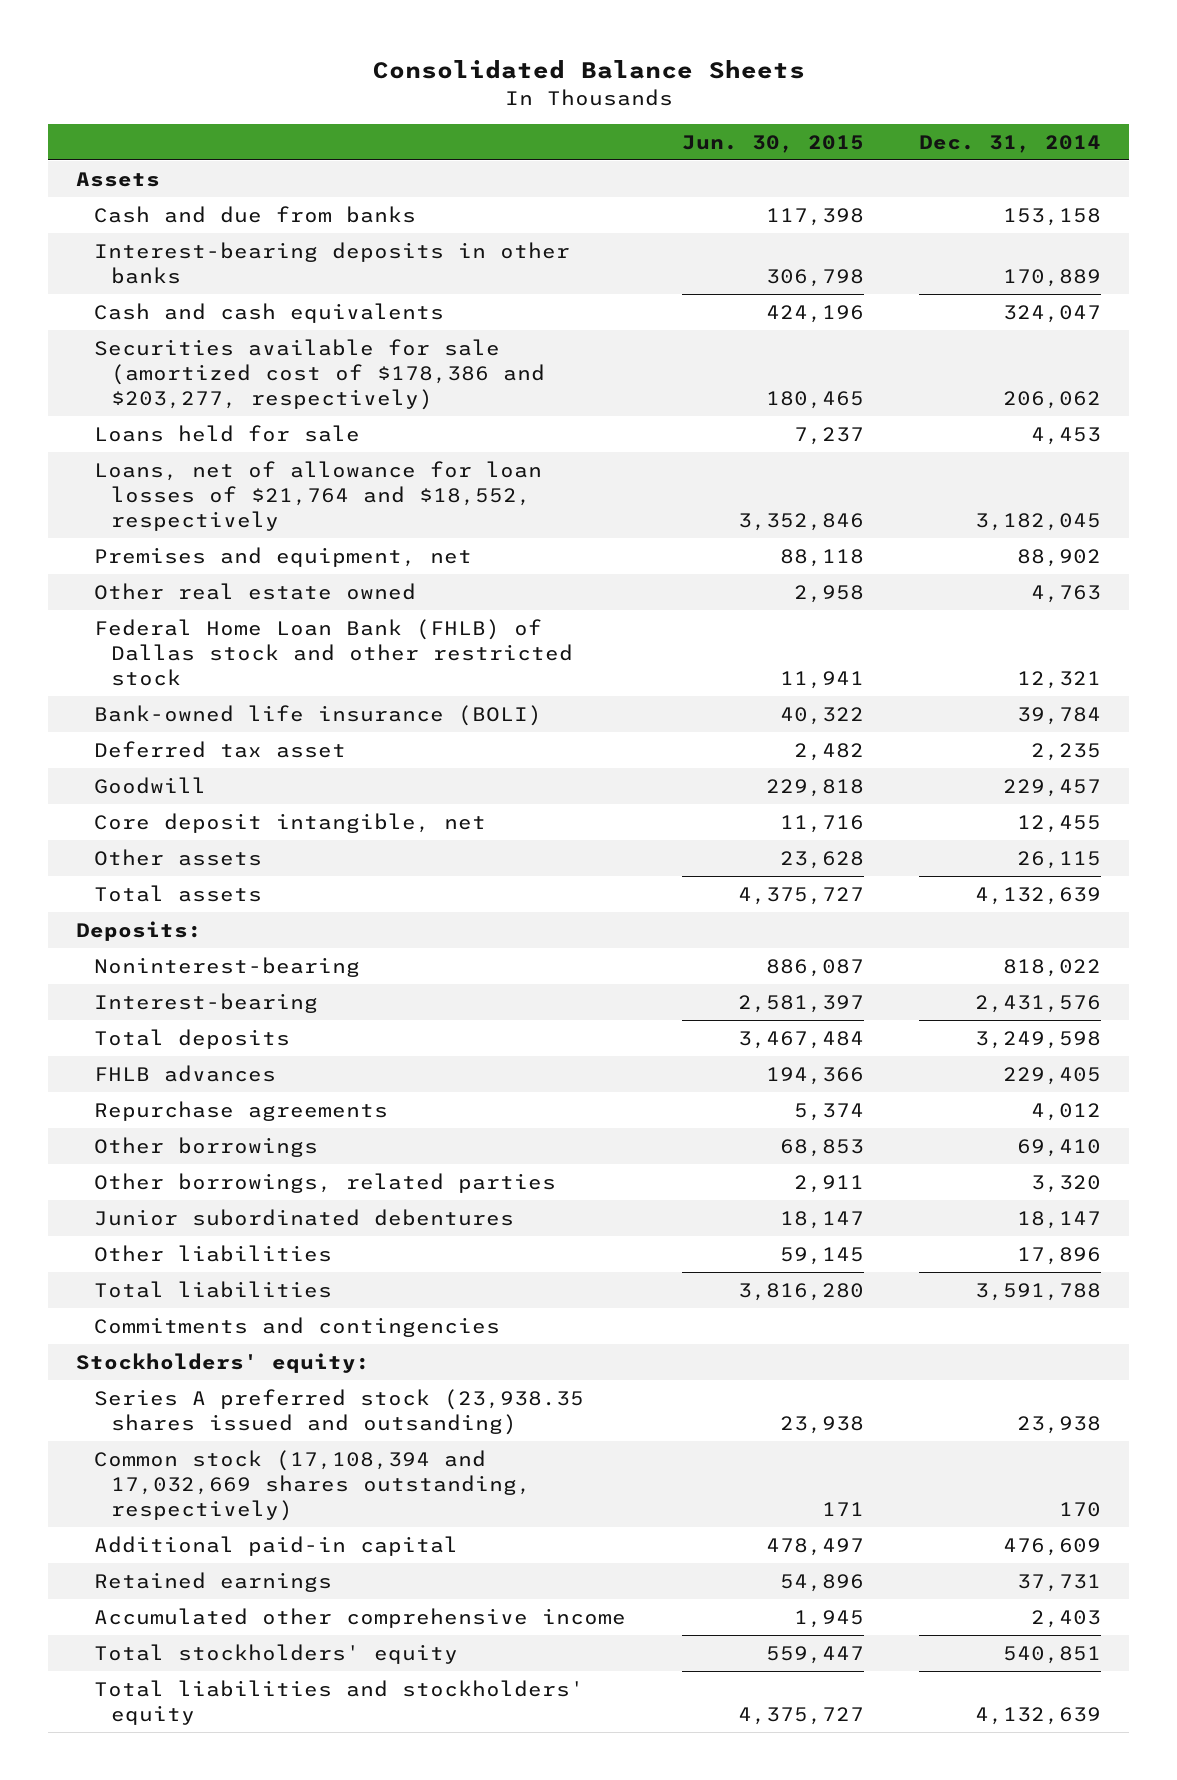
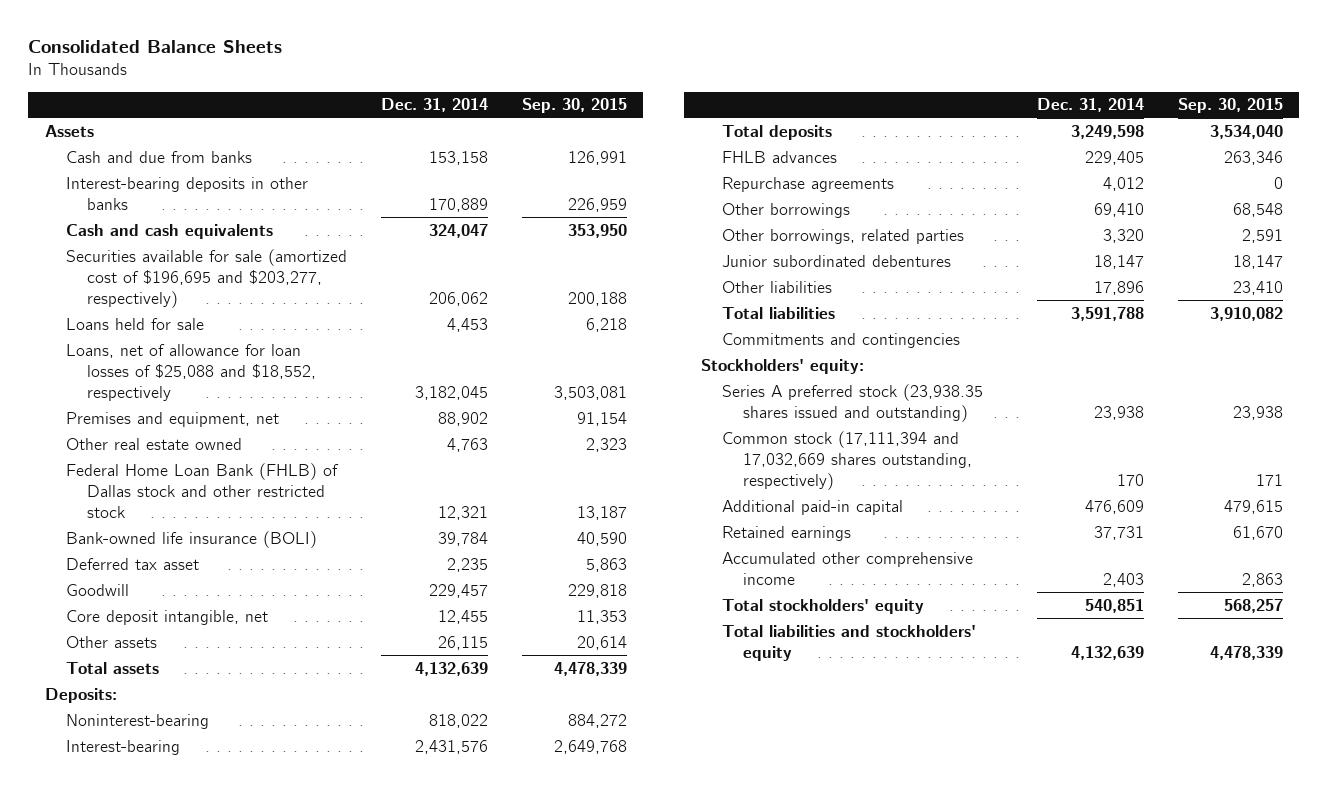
[681,134,864,153] Jun. 30, 2015 -> none
none -> [521,98,627,114] Sep. 30, 2015
[93,338,546,410] Securities available for sale (amortized cost of $178,386 and $203,277, respectively) -> [66,248,348,308] Securities available for sale (amortized cost of $196,695 and $203,277, respectively)
[93,460,542,531] Loans, net of allowance for loan losses of $21,764 and $18,552, respectively -> [66,343,317,401] Loans, net of allowance for loan losses of $25,088 and $18,552, respectively
[93,1388,584,1435] Series A preferred stock (23,938.35 shares issued and outsanding) -> [722,383,984,422] Series A preferred stock (23,938.35 shares issued and outstanding)
[93,1449,532,1521] Common stock (17,108,394 and 17,032,669 shares outstanding, respectively) -> [722,430,973,490] Common stock (17,111,394 and 17,032,669 shares outstanding, respectively)

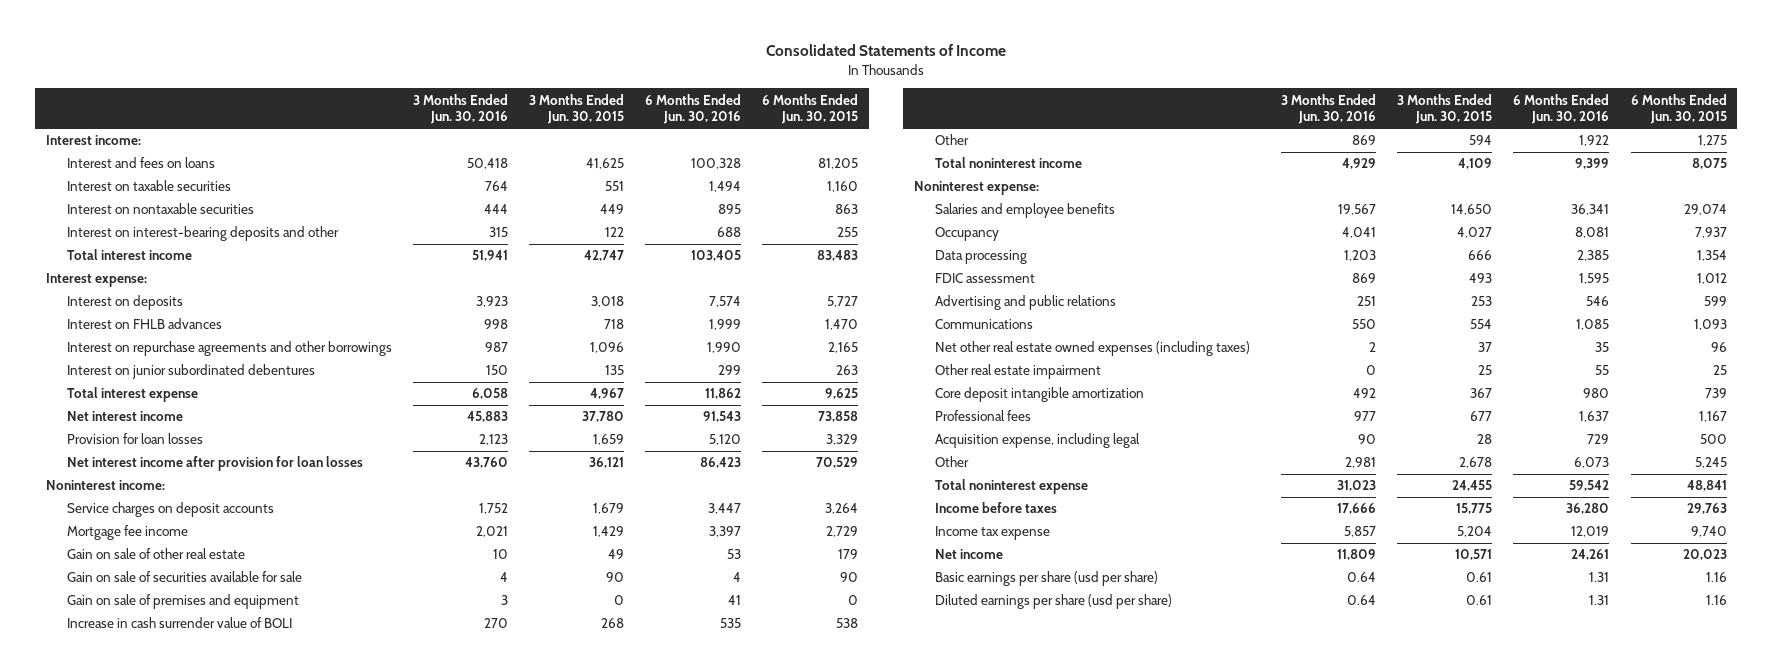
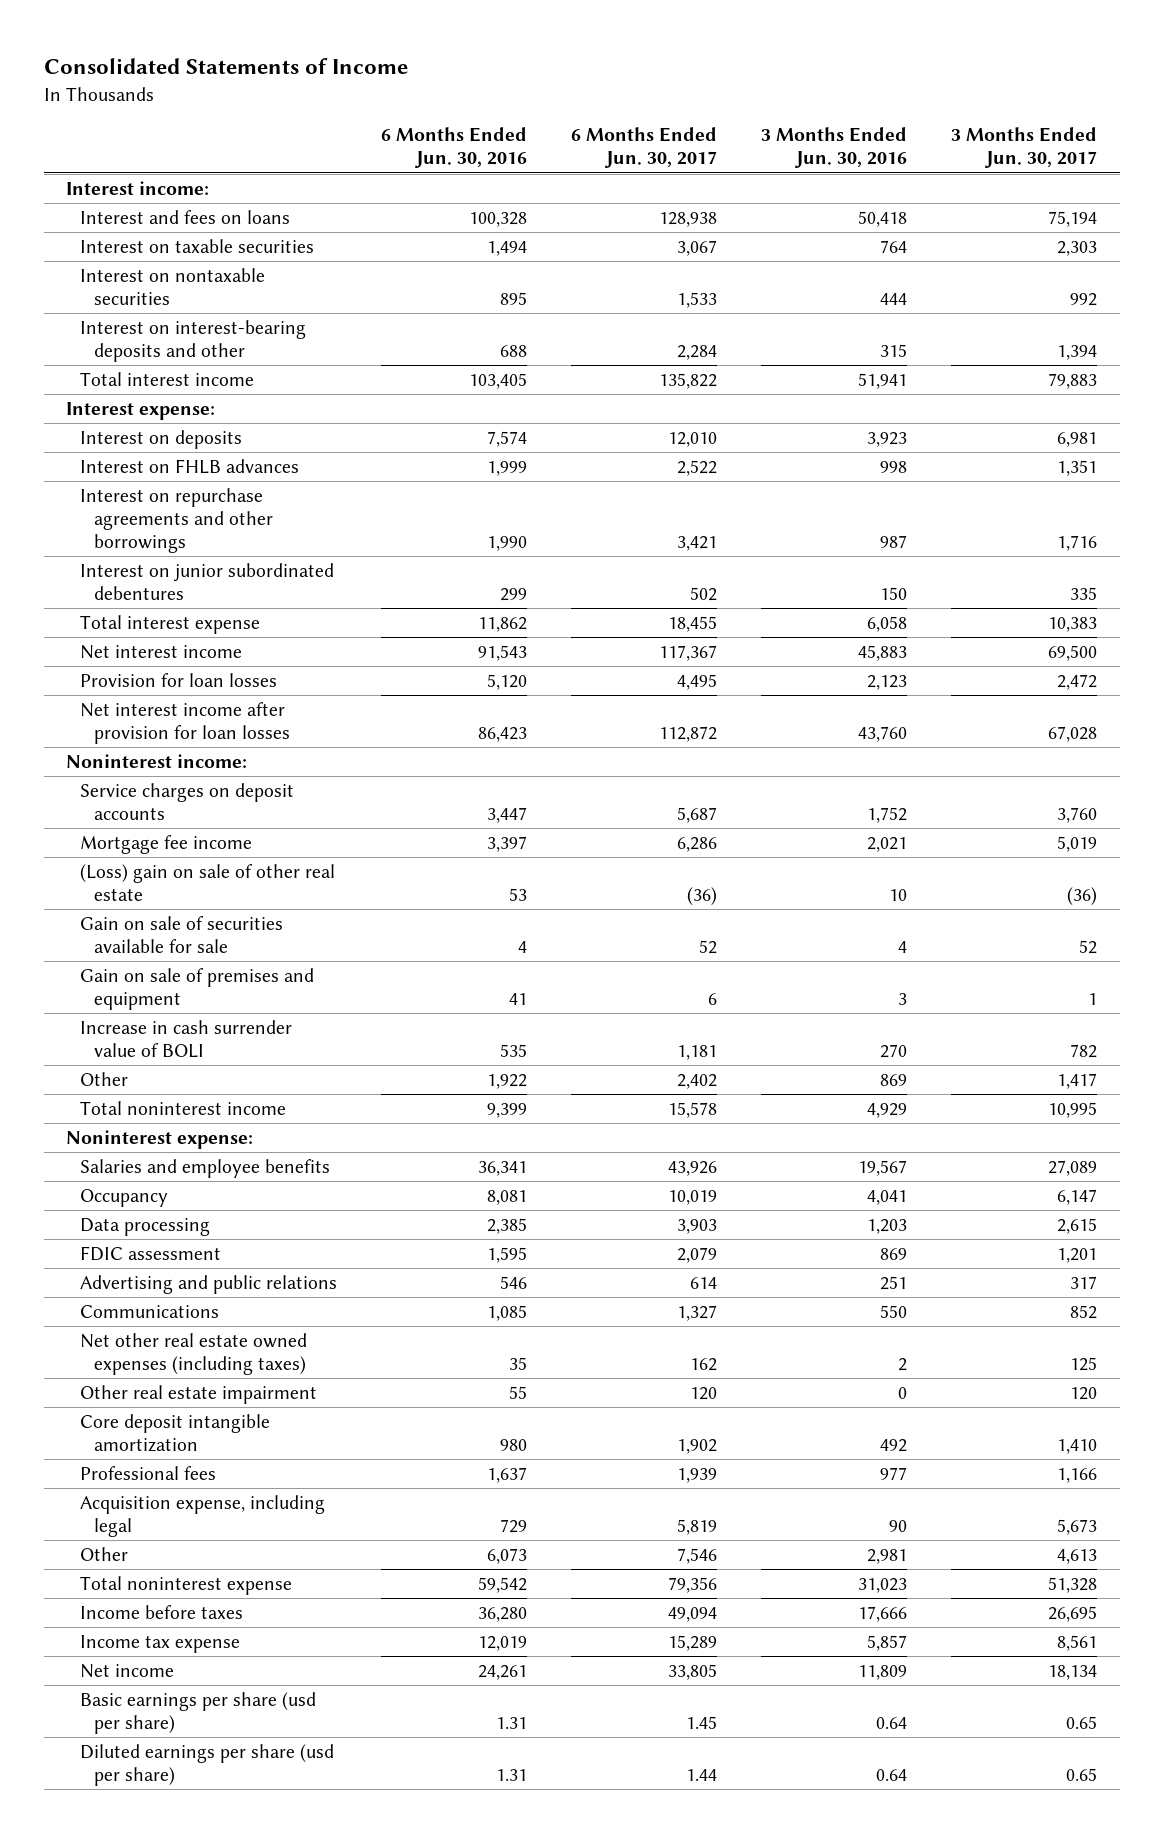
[529,93,625,125] 3 Months Ended Jun. 30, 2015 -> none
[762,93,859,125] 6 Months Ended Jun. 30, 2015 -> none
none -> [571,127,718,169] 6 Months Ended Jun. 30, 2017
none -> [951,127,1098,169] 3 Months Ended Jun. 30, 2017
[66,548,245,560] Gain on sale of other real estate -> [79,863,335,902] (Loss) gain on sale of other real estate

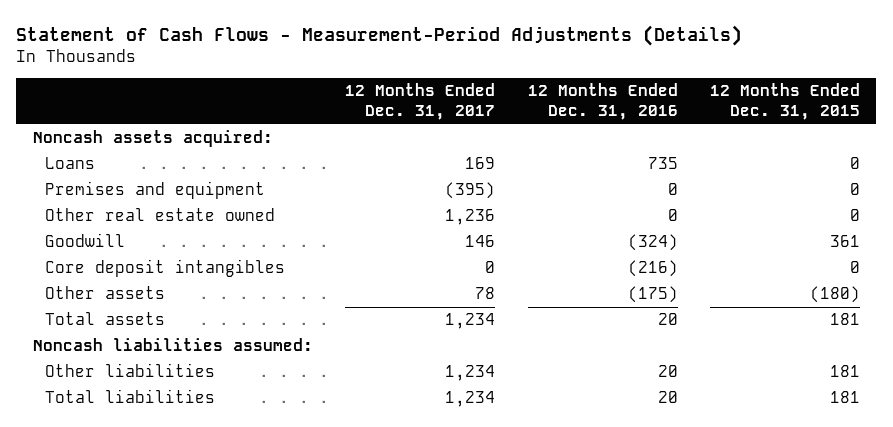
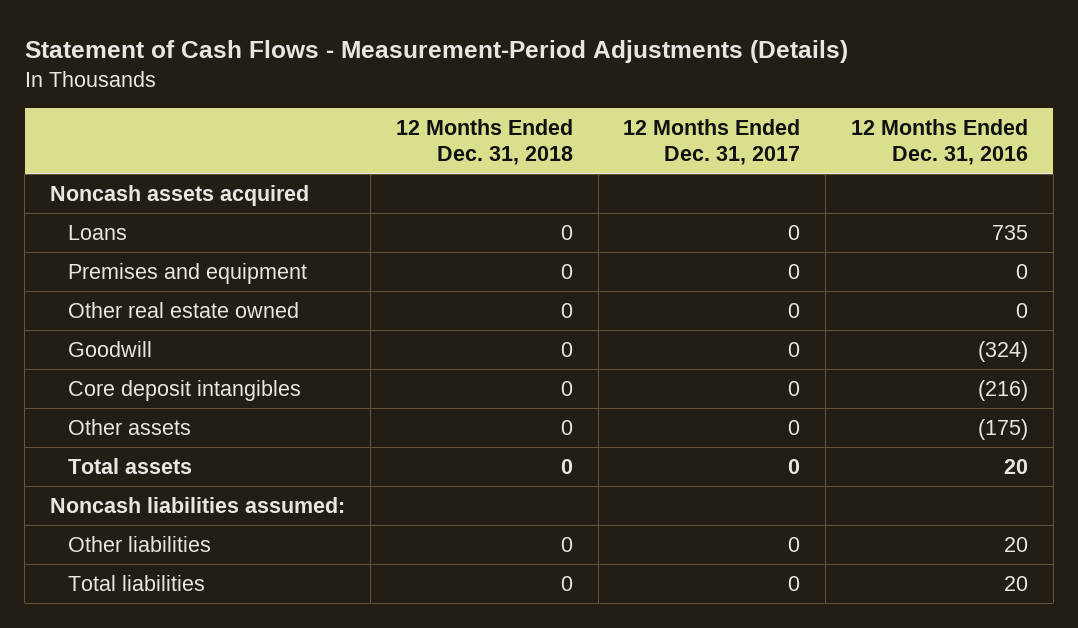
[710,82,861,121] 12 Months Ended Dec. 31, 2015 -> none
none -> [395,118,573,165] 12 Months Ended Dec. 31, 2018
[32,130,273,148] Noncash assets acquired: -> [50,184,310,206] Noncash assets acquired
[465,157,496,170] 169 -> [788,224,801,240] 0
[445,182,496,200] (395) -> [788,263,801,279] 0
[445,209,496,226] 1,236 -> [788,302,801,318] 0
[465,235,496,248] 146 -> [788,341,801,357] 0
[475,287,496,300] 78 -> [788,419,801,435] 0
[445,313,496,330] 1,234 -> [788,458,801,474] 0
[445,365,496,382] 1,234 -> [788,536,801,552] 0
[445,391,496,408] 1,234 -> [788,575,801,591] 0

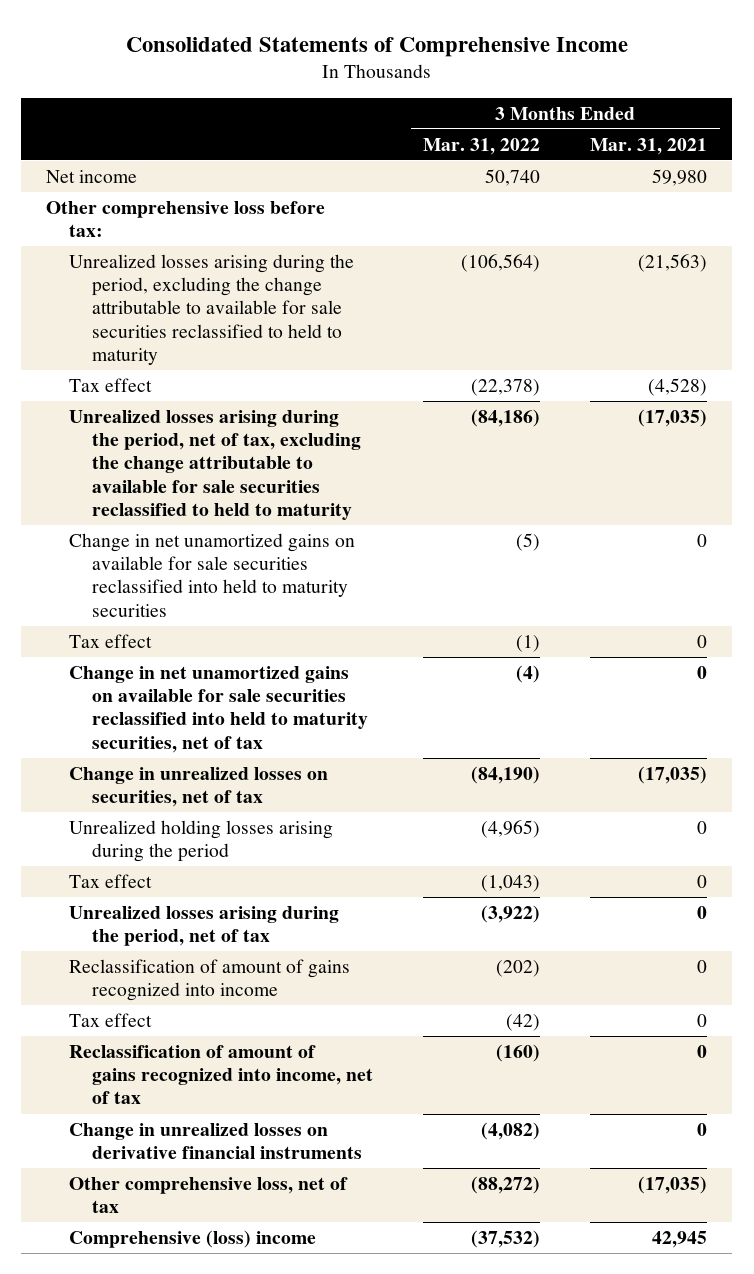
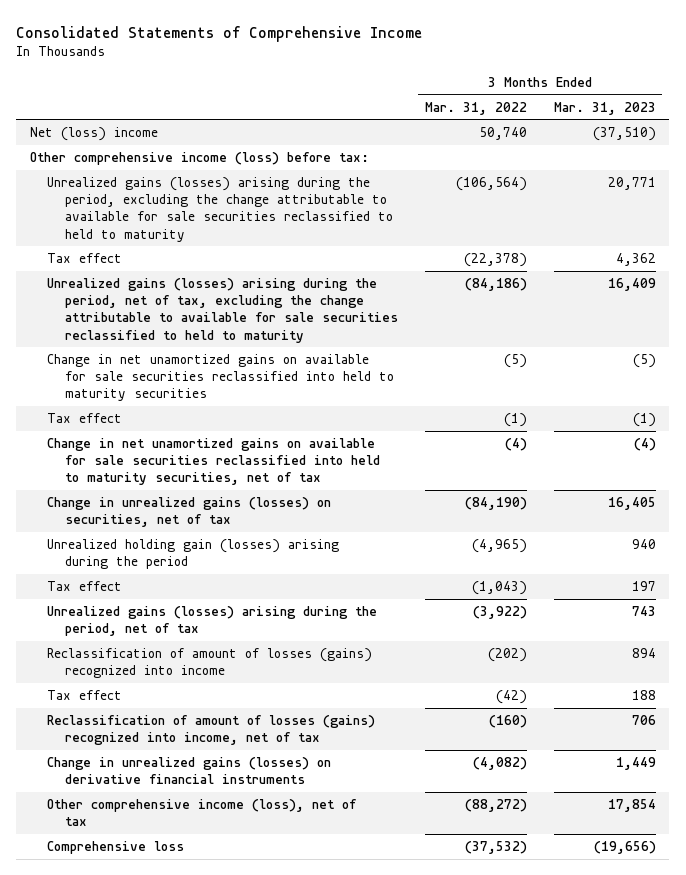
[590,137,708,155] Mar. 31, 2021 -> none
none -> [553,101,656,115] Mar. 31, 2023
[46,170,138,184] Net income -> [29,127,158,142] Net (loss) income
[46,201,326,238] Other comprehensive loss before tax: -> [29,152,369,166] Other comprehensive income (loss) before tax:
[69,254,355,365] Unrealized losses arising during the period, excluding the change attributable to available for sale securities reclassified to held to maturity -> [47,177,394,242] Unrealized gains (losses) arising during the period, excluding the change attributable to available for sale securities reclassified to held to maturity
[69,410,362,520] Unrealized losses arising during the period, net of tax, excluding the change attributable to available for sale securities reclassified to held to maturity -> [47,278,399,343] Unrealized gains (losses) arising during the period, net of tax, excluding the change attributable to available for sale securities reclassified to held to maturity
[69,767,329,808] Change in unrealized losses on securities, net of tax -> [47,497,332,528] Change in unrealized gains (losses) on securities, net of tax
[69,820,334,863] Unrealized holding losses arising during the period -> [47,539,340,570] Unrealized holding gain (losses) arising during the period
[69,906,340,947] Unrealized losses arising during the period, net of tax -> [47,606,378,637] Unrealized gains (losses) arising during the period, net of tax
[69,959,351,1002] Reclassification of amount of gains recognized into income -> [47,648,373,679] Reclassification of amount of losses (gains) recognized into income
[69,1045,374,1105] Reclassification of amount of gains recognized into income, net of tax -> [47,715,376,746] Reclassification of amount of losses (gains) recognized into income, net of tax
[69,1123,363,1160] Change in unrealized losses on derivative financial instruments -> [47,757,332,785] Change in unrealized gains (losses) on derivative financial instruments
[69,1177,349,1214] Other comprehensive loss, net of tax -> [47,799,357,827] Other comprehensive income (loss), net of tax
[69,1230,317,1249] Comprehensive (loss) income -> [47,841,185,855] Comprehensive loss

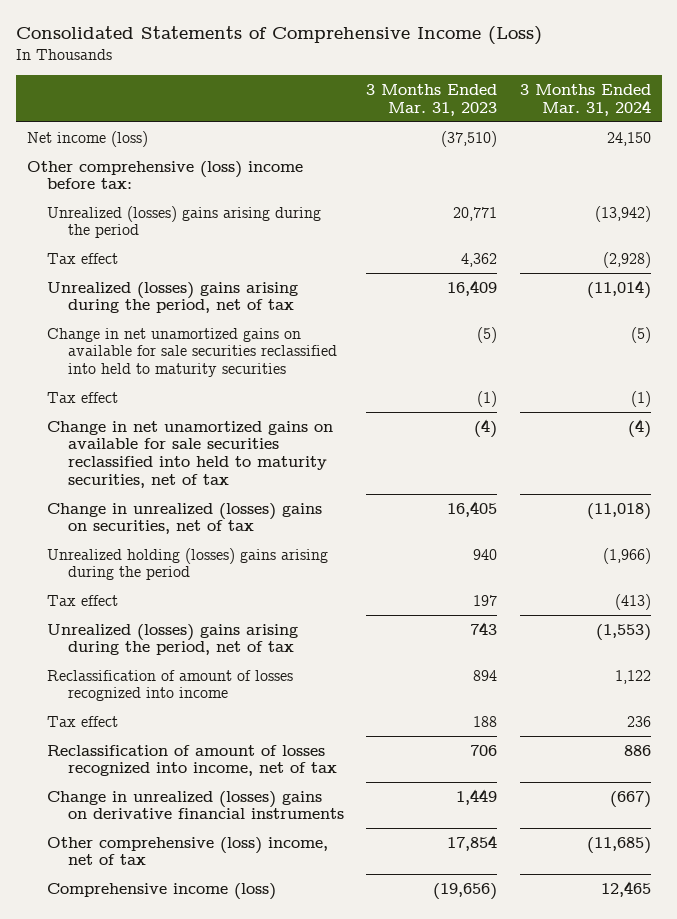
[16,25,423,42] Consolidated Statements of Comprehensive Income -> [15,26,542,46] Consolidated Statements of Comprehensive Income (Loss)
[424,101,527,115] Mar. 31, 2022 -> none
none -> [519,84,651,116] 3 Months Ended Mar. 31, 2024
[29,127,158,142] Net (loss) income -> [26,130,148,147] Net income (loss)
[29,152,369,166] Other comprehensive income (loss) before tax: -> [26,160,303,190] Other comprehensive (loss) income before tax:
[47,177,394,242] Unrealized gains (losses) arising during the period, excluding the change attributable to available for sale securities reclassified to held to maturity -> [47,205,322,239] Unrealized (losses) gains arising during the period
[47,278,399,343] Unrealized gains (losses) arising during the period, net of tax, excluding the change attributable to available for sale securities reclassified to held to maturity -> [47,281,299,314] Unrealized (losses) gains arising during the period, net of tax
[47,497,332,528] Change in unrealized gains (losses) on securities, net of tax -> [47,502,323,535] Change in unrealized (losses) gains on securities, net of tax
[47,539,340,570] Unrealized holding gain (losses) arising during the period -> [47,547,329,581] Unrealized holding (losses) gains arising during the period
[47,606,378,637] Unrealized gains (losses) arising during the period, net of tax -> [47,623,299,656] Unrealized (losses) gains arising during the period, net of tax
[47,648,373,679] Reclassification of amount of losses (gains) recognized into income -> [47,669,294,702] Reclassification of amount of losses recognized into income
[47,715,376,746] Reclassification of amount of losses (gains) recognized into income, net of tax -> [47,744,337,777] Reclassification of amount of losses recognized into income, net of tax
[47,757,332,785] Change in unrealized gains (losses) on derivative financial instruments -> [47,790,344,820] Change in unrealized (losses) gains on derivative financial instruments
[47,799,357,827] Other comprehensive income (loss), net of tax -> [47,836,329,866] Other comprehensive (loss) income, net of tax
[47,841,185,855] Comprehensive loss -> [47,882,277,900] Comprehensive income (loss)

